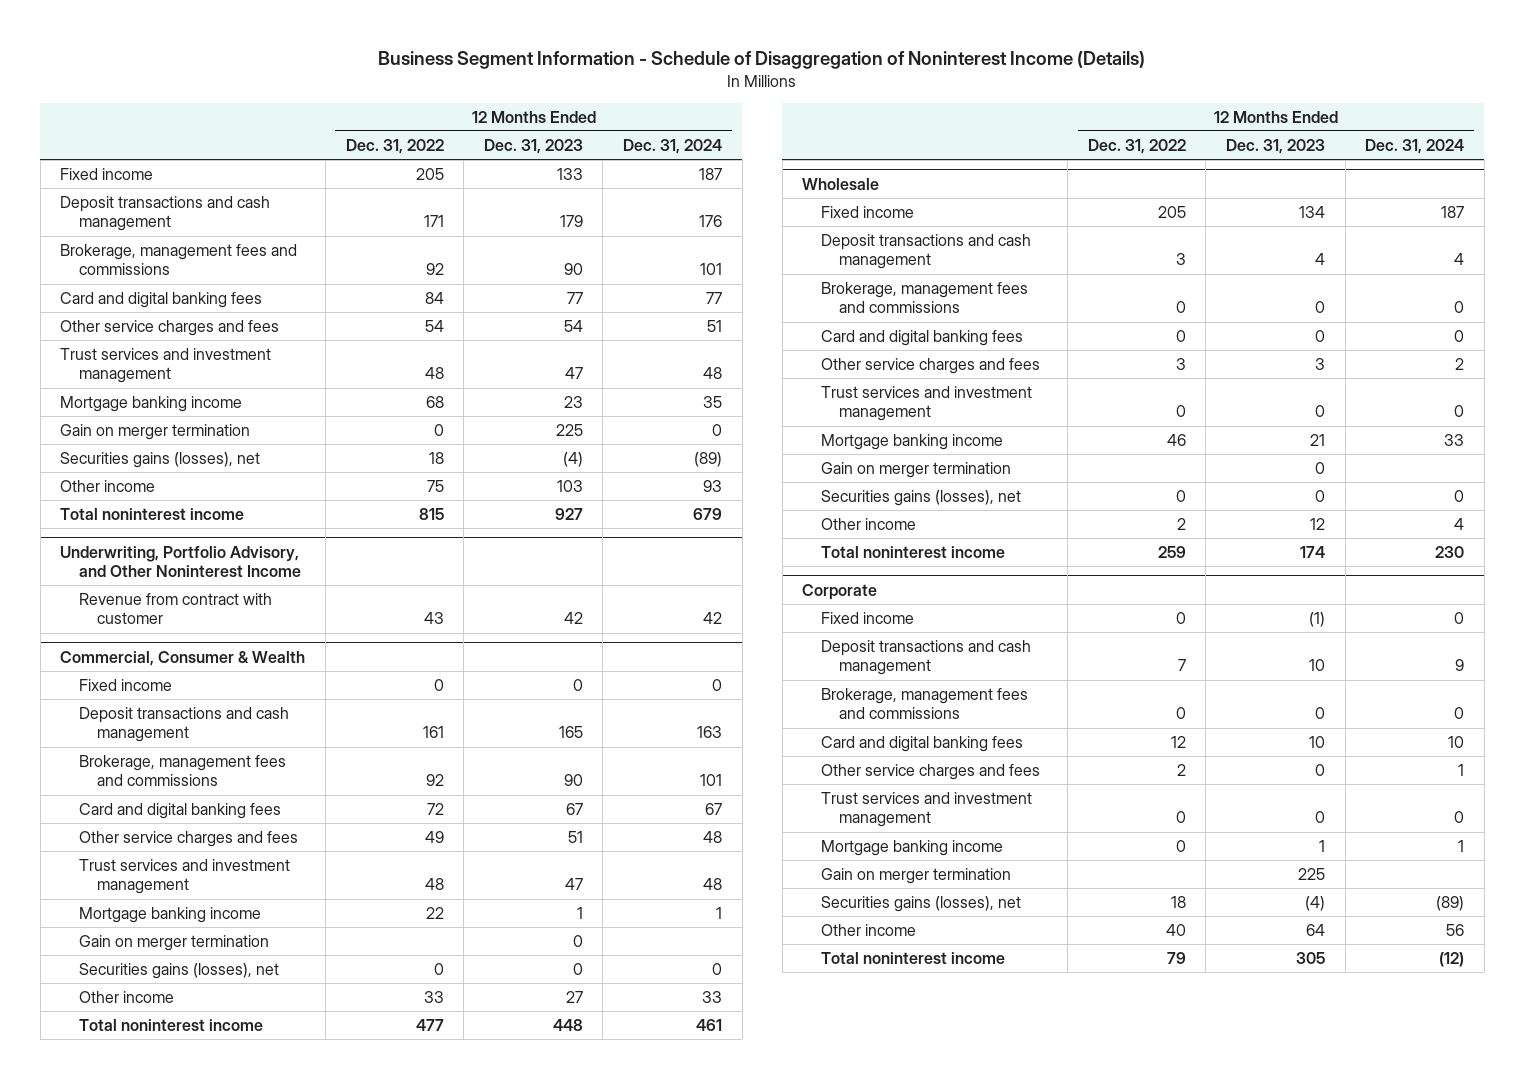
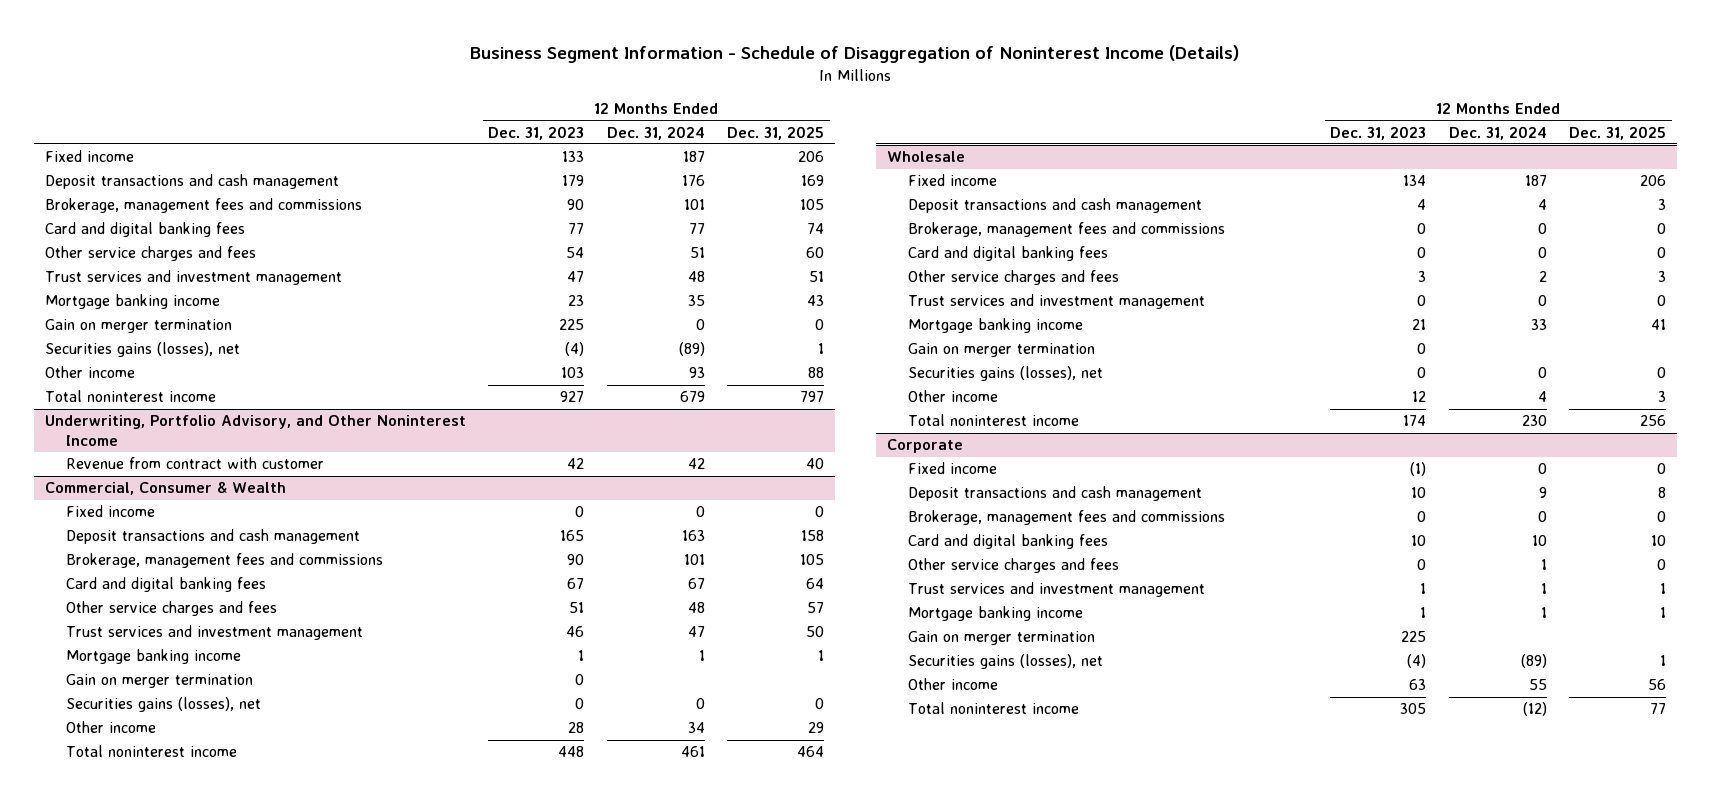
[345,138,444,154] Dec. 31, 2022 -> none
none -> [727,125,825,140] Dec. 31, 2025
[564,878,583,891] 47 -> [566,626,585,638] 46
[703,878,723,891] 48 -> [687,626,705,638] 47
[565,990,583,1003] 27 -> [568,722,585,734] 28
[702,990,723,1003] 33 -> [687,722,705,734] 34
[1314,811,1325,824] 0 -> [1420,583,1427,595] 1
[1454,811,1465,824] 0 -> [1540,583,1547,595] 1
[1305,923,1325,936] 64 -> [1409,679,1427,691] 63
[1446,923,1465,936] 56 -> [1528,679,1547,691] 55

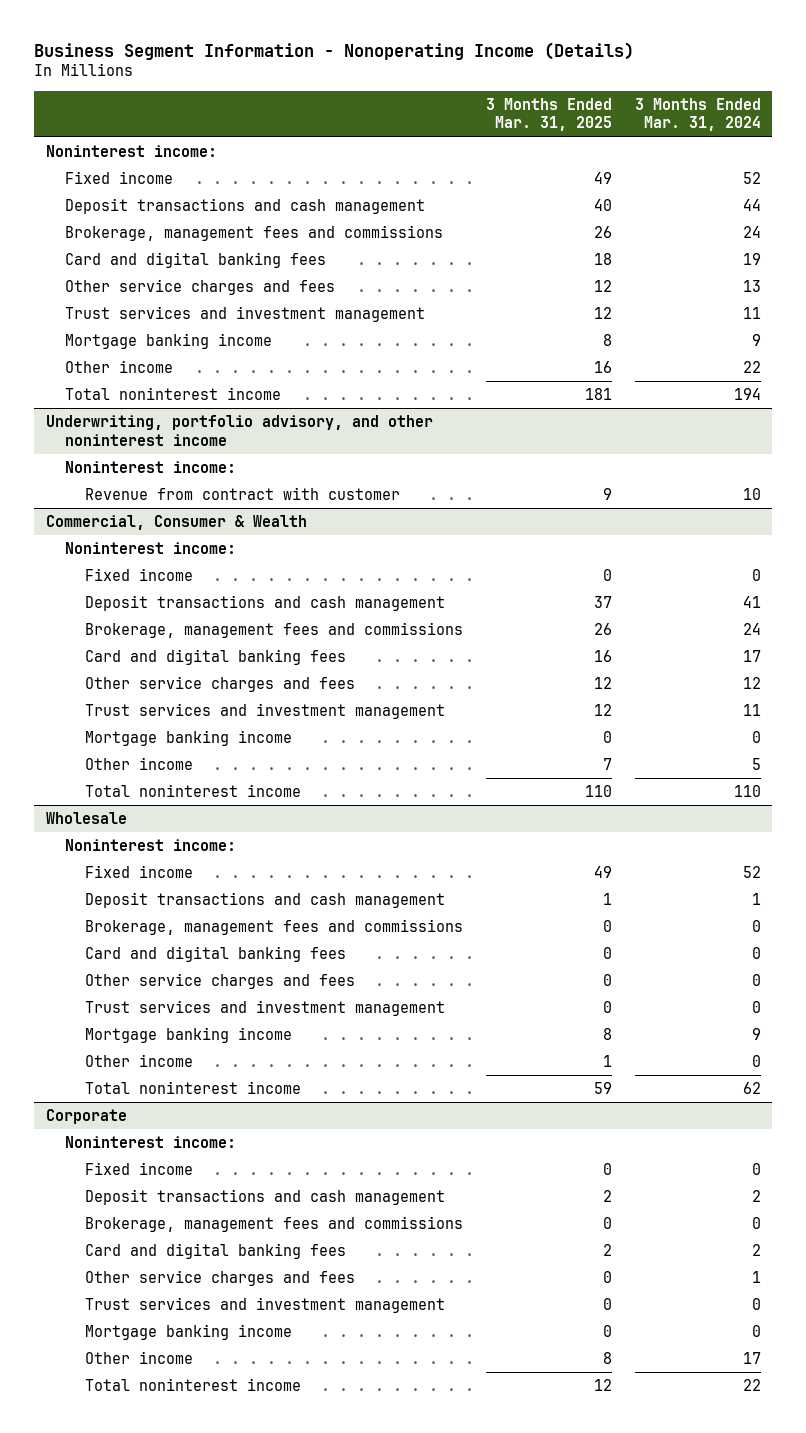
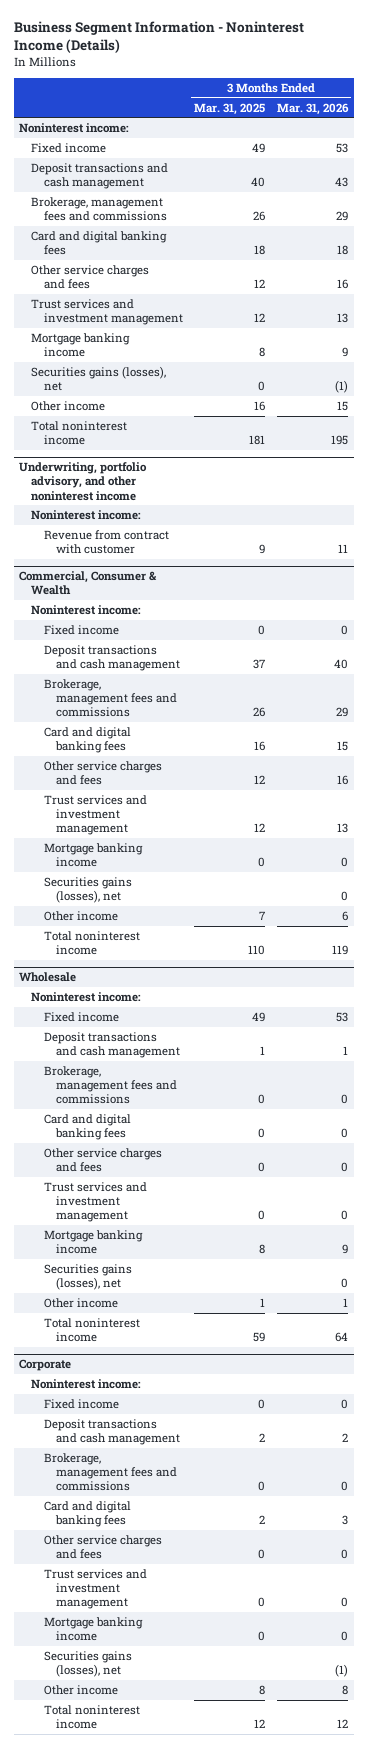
[34,41,635,60] Business Segment Information - Nonoperating Income (Details) -> [13,20,304,54] Business Segment Information - Noninterest Income (Details)
[634,97,761,132] 3 Months Ended Mar. 31, 2024 -> none
none -> [277,102,350,115] Mar. 31, 2026
none -> [31,366,167,392] Securities gains (losses), net
none -> [43,877,132,904] Securities gains (losses), net
none -> [43,1264,132,1291] Securities gains (losses), net
none -> [43,1651,132,1678] Securities gains (losses), net

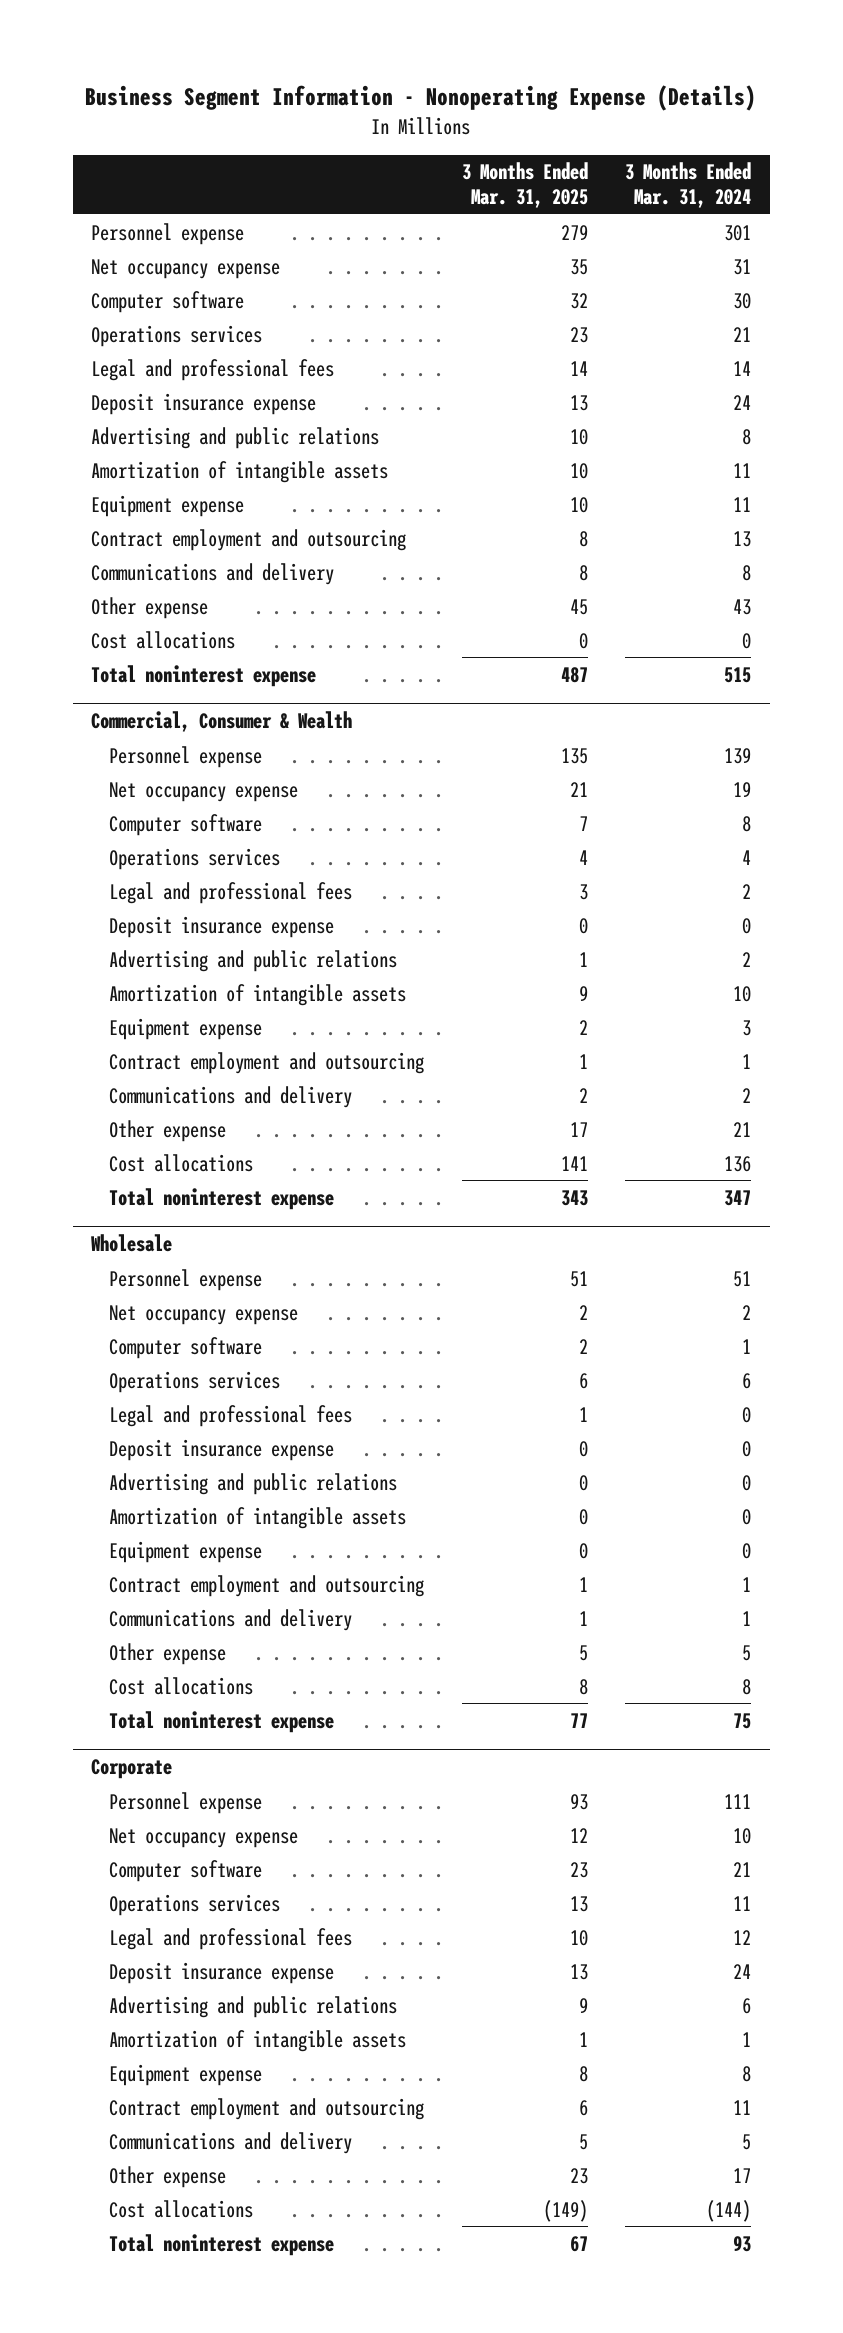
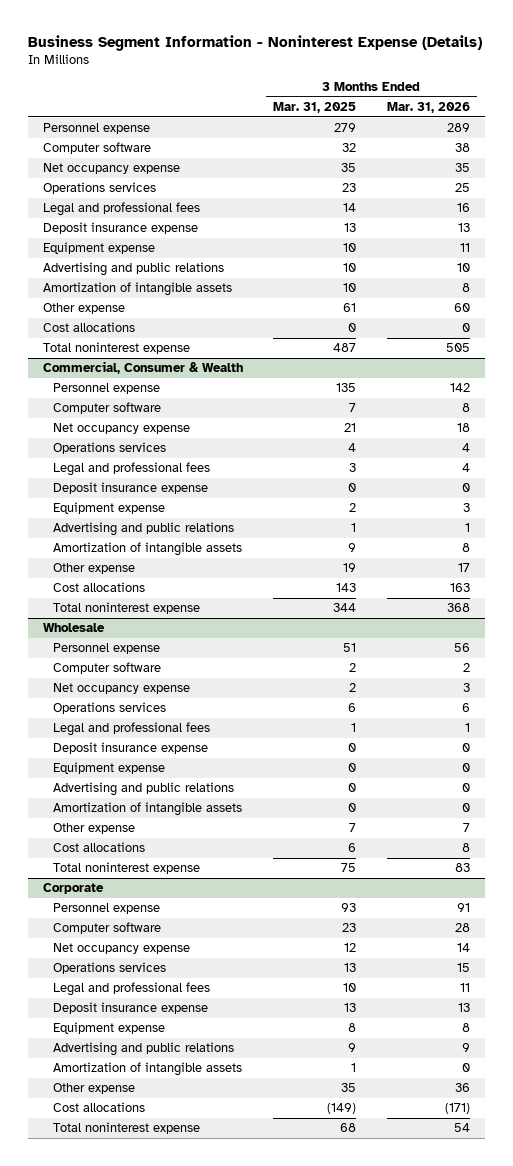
[85,85,757,112] Business Segment Information - Nonoperating Expense (Details) -> [27,35,482,52] Business Segment Information - Noninterest Expense (Details)
[625,162,752,209] 3 Months Ended Mar. 31, 2024 -> none
none -> [386,101,470,113] Mar. 31, 2026
[91,258,281,279] Net occupancy expense -> [42,163,180,175] Net occupancy expense
[91,494,245,517] Equipment expense -> [42,242,155,255] Equipment expense
[91,528,407,551] Contract employment and outsourcing -> none
[91,562,335,585] Communications and delivery -> none
[569,598,588,615] 45 -> [343,303,357,313] 61
[109,781,299,802] Net occupancy expense -> [53,423,191,435] Net occupancy expense
[109,1017,263,1040] Equipment expense -> [53,502,166,515] Equipment expense
[109,1051,425,1074] Contract employment and outsourcing -> none
[109,1085,353,1108] Communications and delivery -> none
[569,1121,588,1137] 17 -> [343,563,357,573] 19
[560,1155,588,1171] 141 -> [336,583,357,593] 143
[560,1189,588,1206] 343 -> [333,603,357,613] 344
[109,1304,299,1325] Net occupancy expense -> [53,683,191,695] Net occupancy expense
[109,1540,263,1563] Equipment expense -> [53,762,166,775] Equipment expense
[109,1574,425,1597] Contract employment and outsourcing -> none
[109,1608,353,1631] Communications and delivery -> none
[578,1644,588,1661] 5 -> [349,823,357,833] 7
[578,1678,588,1695] 8 -> [348,843,357,853] 6
[569,1712,588,1728] 77 -> [341,863,357,873] 75
[109,1827,299,1848] Net occupancy expense -> [53,943,191,955] Net occupancy expense
[109,2063,263,2086] Equipment expense -> [53,1022,166,1035] Equipment expense
[109,2097,425,2120] Contract employment and outsourcing -> none
[109,2131,353,2154] Communications and delivery -> none
[569,2167,588,2184] 23 -> [341,1083,357,1093] 35
[569,2235,588,2252] 67 -> [340,1123,357,1133] 68

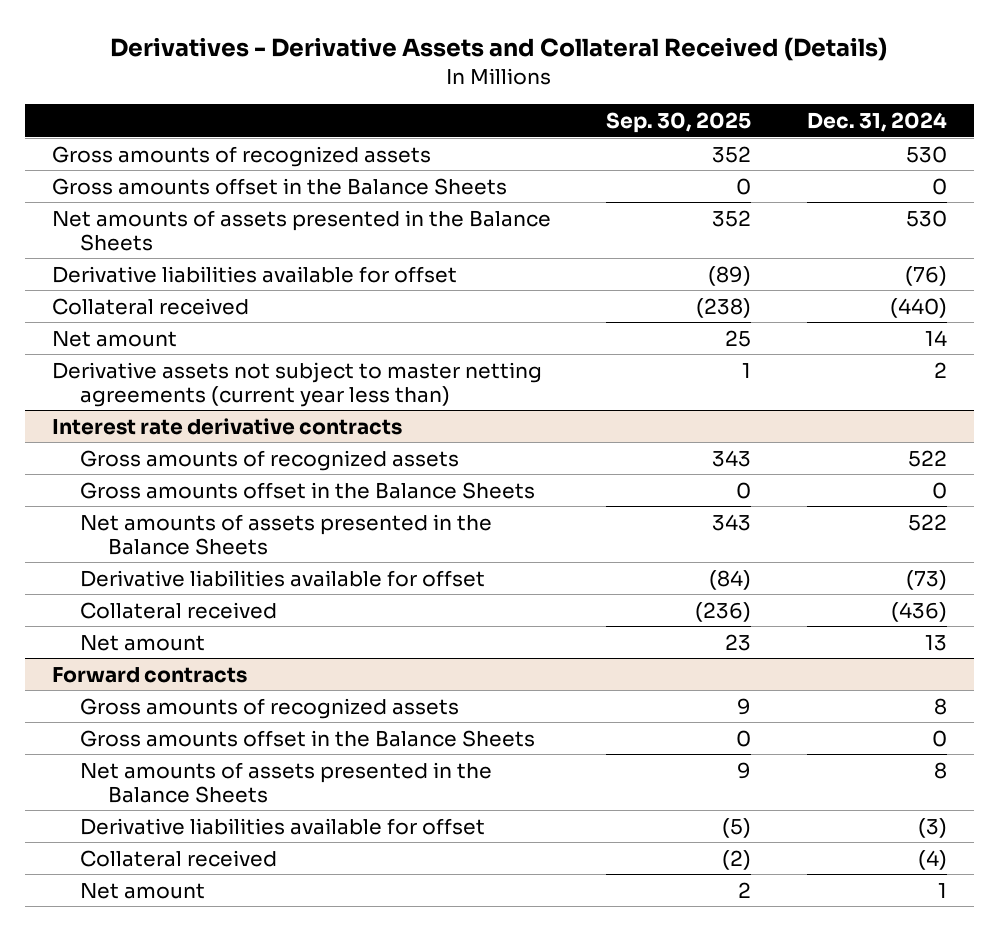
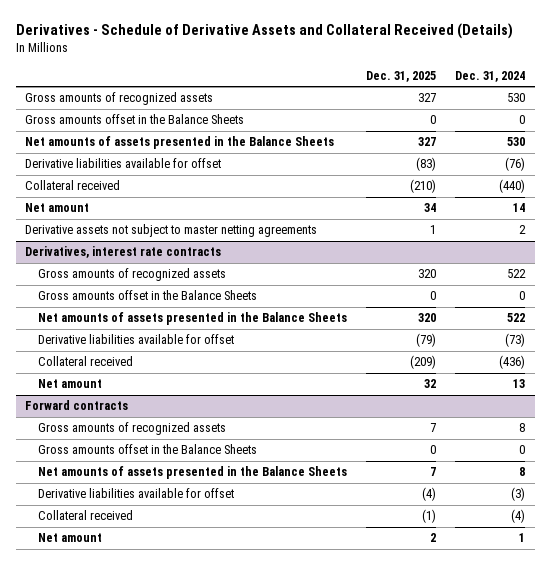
[110,37,888,62] Derivatives - Derivative Assets and Collateral Received (Details) -> [15,23,513,40] Derivatives - Schedule of Derivative Assets and Collateral Received (Details)
[606,111,752,133] Sep. 30, 2025 -> none
none -> [365,70,436,82] Dec. 31, 2025
[52,361,543,407] Derivative assets not subject to master netting agreements (current year less than) -> [25,224,318,238] Derivative assets not subject to master netting agreements
[52,417,403,435] Interest rate derivative contracts -> [25,246,222,259] Derivatives, interest rate contracts

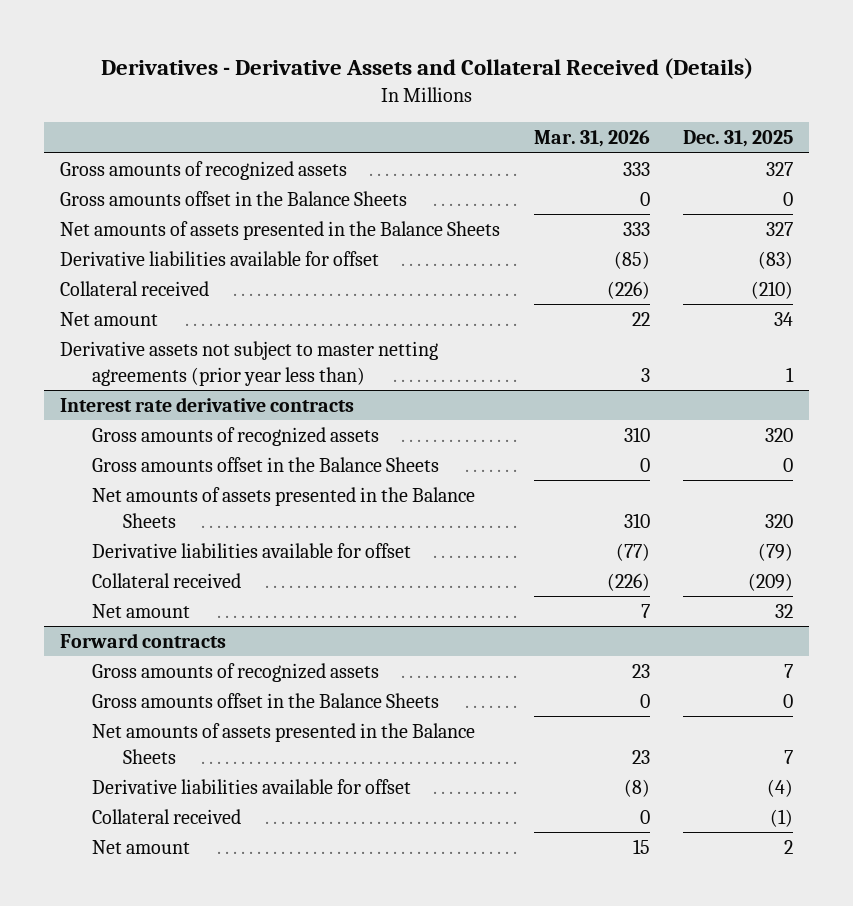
[15,23,513,40] Derivatives - Schedule of Derivative Assets and Collateral Received (Details) -> [100,57,753,79] Derivatives - Derivative Assets and Collateral Received (Details)
[455,70,526,82] Dec. 31, 2024 -> none
none -> [533,130,650,148] Mar. 31, 2026
[25,224,318,238] Derivative assets not subject to master netting agreements -> [60,341,439,386] Derivative assets not subject to master netting agreements (prior year less than)
[25,246,222,259] Derivatives, interest rate contracts -> [60,397,355,413] Interest rate derivative contracts

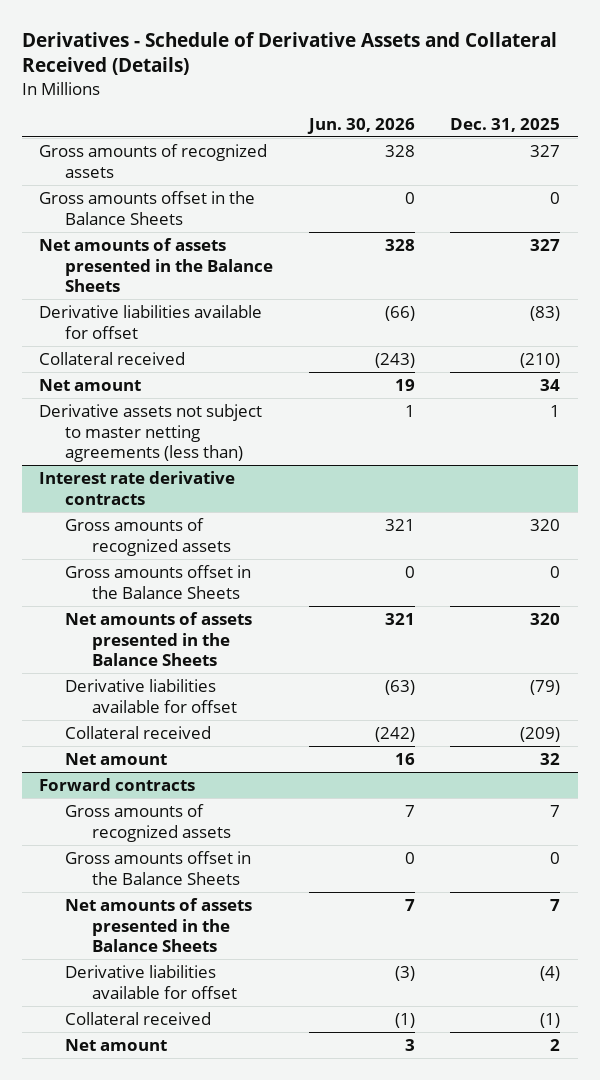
[100,57,753,79] Derivatives - Derivative Assets and Collateral Received (Details) -> [21,31,557,76] Derivatives - Schedule of Derivative Assets and Collateral Received (Details)
[533,130,650,148] Mar. 31, 2026 -> none
none -> [306,117,415,134] Jun. 30, 2026
[60,341,439,386] Derivative assets not subject to master netting agreements (prior year less than) -> [39,403,263,463] Derivative assets not subject to master netting agreements (less than)

